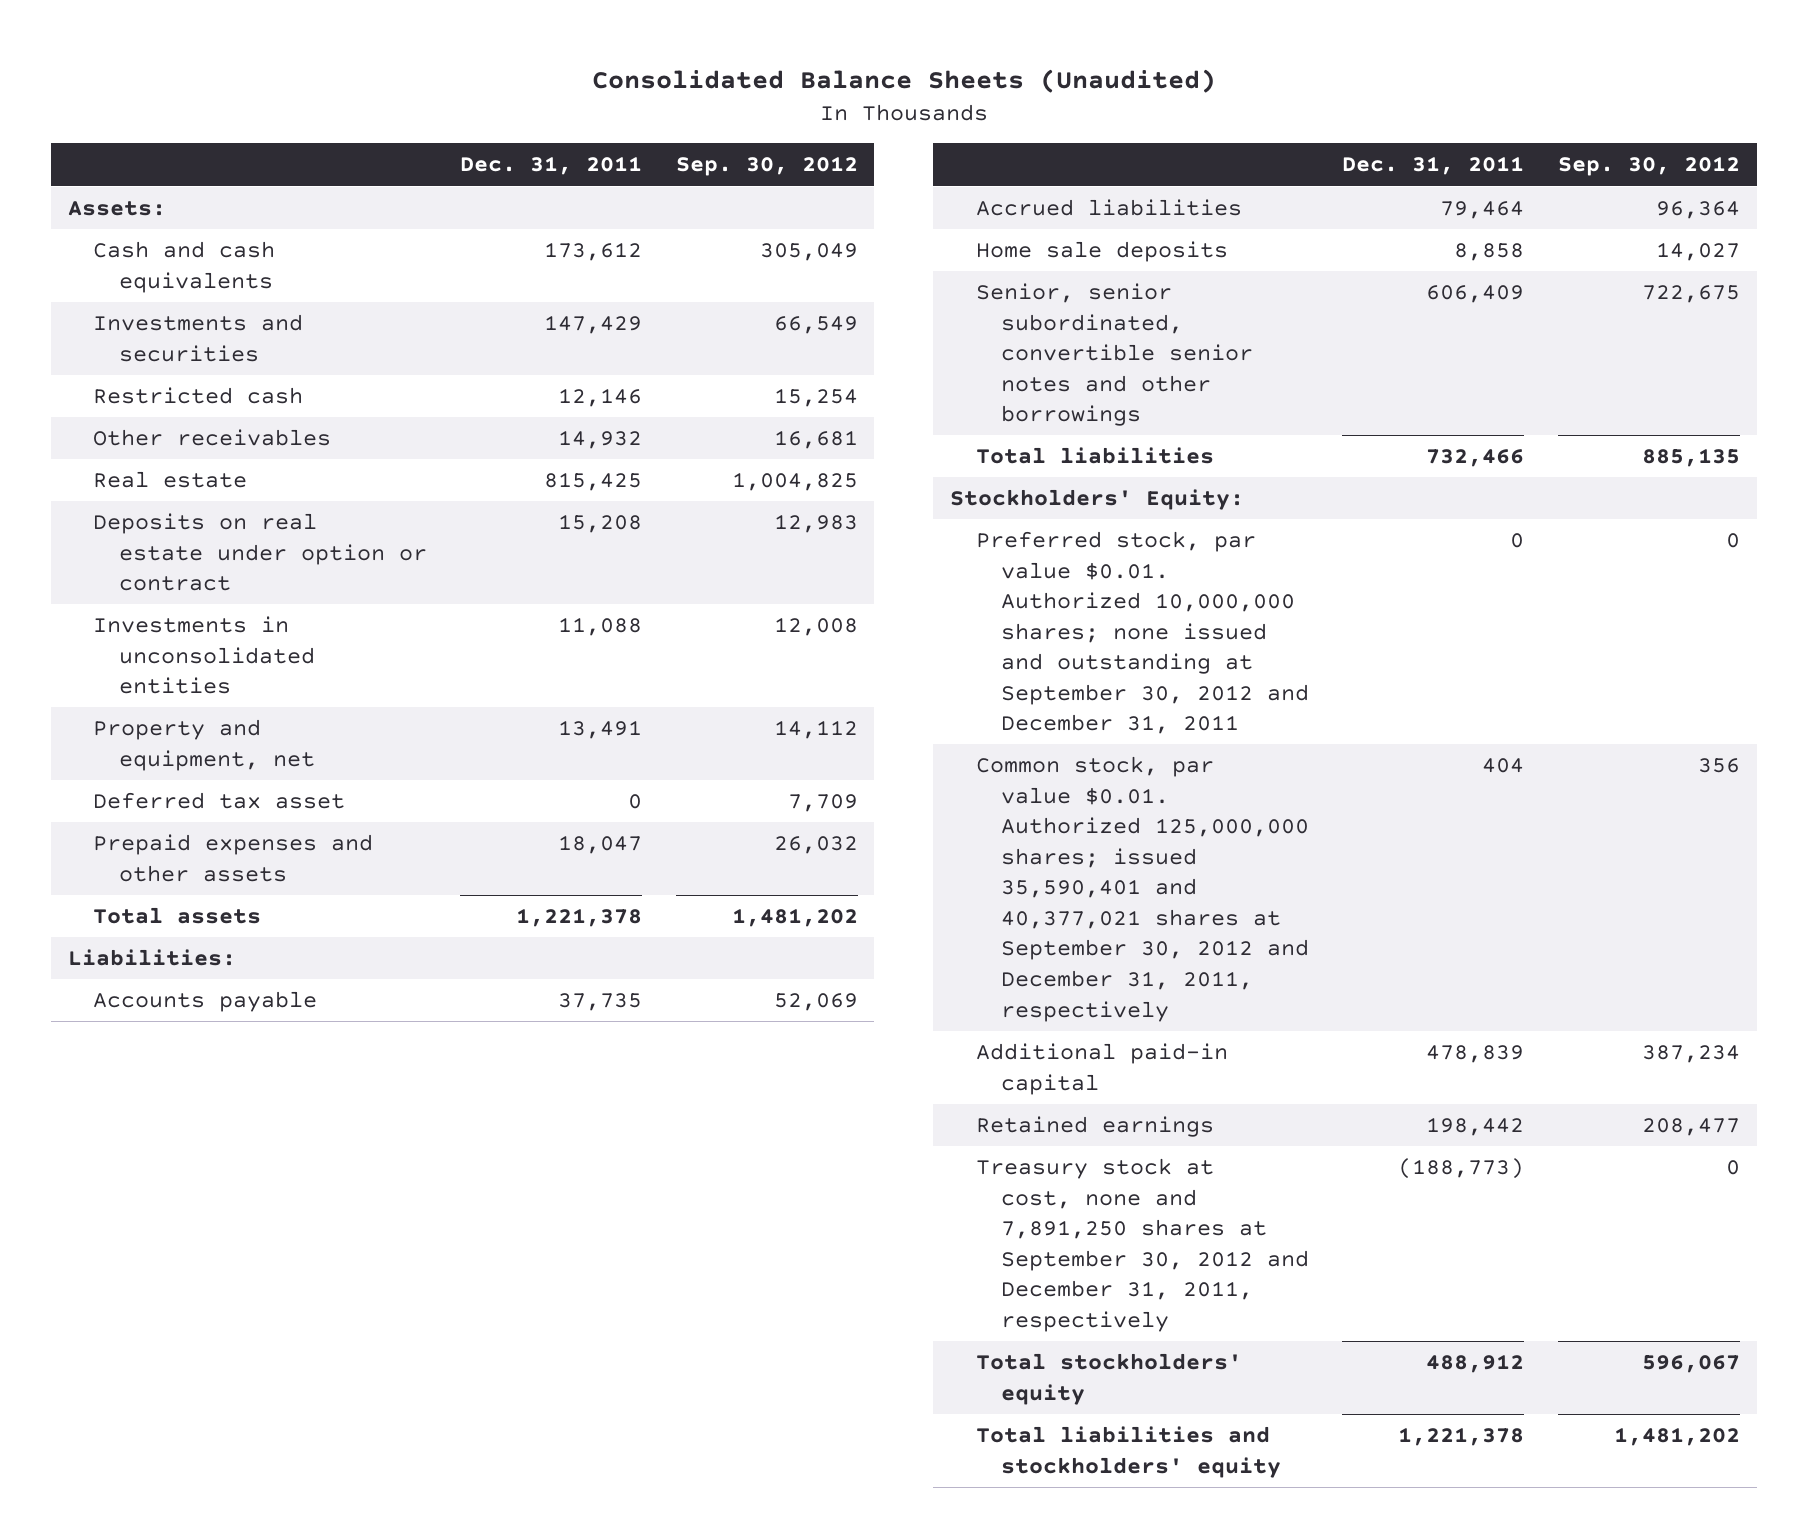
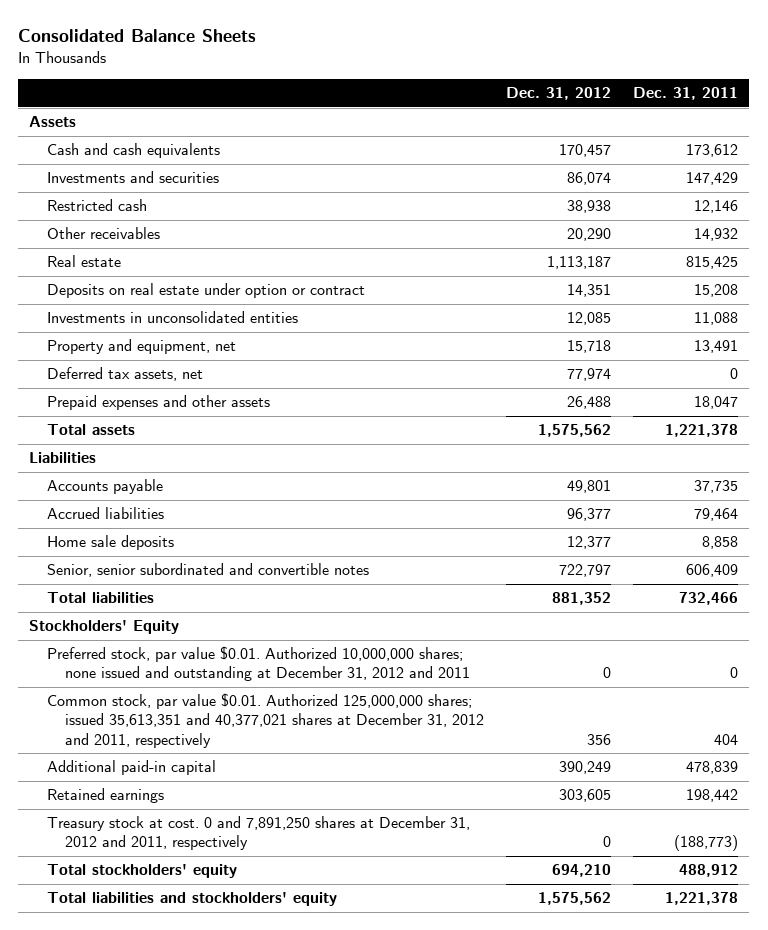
[591,68,1216,93] Consolidated Balance Sheets (Unaudited) -> [18,29,257,43] Consolidated Balance Sheets
[675,156,858,177] Sep. 30, 2012 -> none
none -> [505,87,611,101] Dec. 31, 2012
[67,201,166,217] Assets: -> [29,116,77,128] Assets
[93,792,346,810] Deferred tax asset -> [47,367,204,382] Deferred tax assets, net
[67,949,236,967] Liabilities: -> [29,452,97,464] Liabilities
[975,283,1253,427] Senior, senior subordinated, convertible senior notes and other borrowings -> [47,563,370,578] Senior, senior subordinated and convertible notes
[950,489,1245,511] Stockholders' Equity: -> [29,620,180,635] Stockholders' Equity
[975,531,1309,735] Preferred stock, par value $0.01. Authorized 10,000,000 shares; none issued and outstanding at September 30, 2012 and December 31, 2011 -> [47,646,470,682] Preferred stock, par value $0.01. Authorized 10,000,000 shares; none issued and outstanding at December 31, 2012 and 2011
[975,756,1309,1022] Common stock, par value $0.01. Authorized 125,000,000 shares; issued 35,590,401 and 40,377,021 shares at September 30, 2012 and December 31, 2011, respectively -> [47,693,484,748] Common stock, par value $0.01. Authorized 125,000,000 shares; issued 35,613,351 and 40,377,021 shares at December 31, 2012 and 2011, respectively
[975,1158,1309,1332] Treasury stock at cost, none and 7,891,250 shares at September 30, 2012 and December 31, 2011, respectively -> [47,816,471,851] Treasury stock at cost. 0 and 7,891,250 shares at December 31, 2012 and 2011, respectively

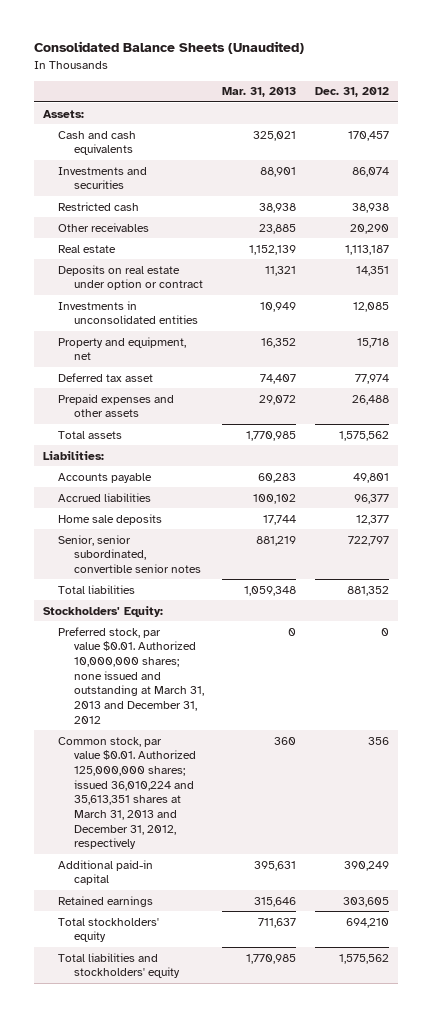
[18,29,257,43] Consolidated Balance Sheets -> [33,41,304,55] Consolidated Balance Sheets (Unaudited)
[633,87,739,101] Dec. 31, 2011 -> none
none -> [222,87,297,98] Mar. 31, 2013
[29,116,77,128] Assets -> [42,109,84,118] Assets:
[47,367,204,382] Deferred tax assets, net -> [58,372,154,382] Deferred tax asset
[29,452,97,464] Liabilities -> [42,450,104,460] Liabilities:
[47,563,370,578] Senior, senior subordinated and convertible notes -> [58,534,201,573] Senior, senior subordinated, convertible senior notes
[29,620,180,635] Stockholders' Equity -> [42,605,163,617] Stockholders' Equity:
[47,646,470,682] Preferred stock, par value $0.01. Authorized 10,000,000 shares; none issued and outstanding at December 31, 2012 and 2011 -> [58,626,204,724] Preferred stock, par value $0.01. Authorized 10,000,000 shares; none issued and outstanding at March 31, 2013 and December 31, 2012
[47,693,484,748] Common stock, par value $0.01. Authorized 125,000,000 shares; issued 35,613,351 and 40,377,021 shares at December 31, 2012 and 2011, respectively -> [58,736,196,850] Common stock, par value $0.01. Authorized 125,000,000 shares; issued 36,010,224 and 35,613,351 shares at March 31, 2013 and December 31, 2012, respectively
[47,816,471,851] Treasury stock at cost. 0 and 7,891,250 shares at December 31, 2012 and 2011, respectively -> none

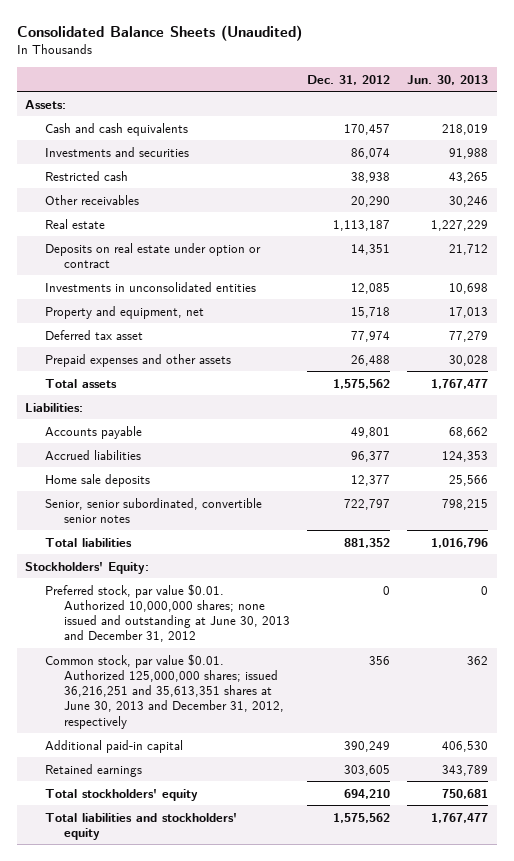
[222,87,297,98] Mar. 31, 2013 -> none
none -> [407,74,489,85] Jun. 30, 2013
[58,626,204,724] Preferred stock, par value $0.01. Authorized 10,000,000 shares; none issued and outstanding at March 31, 2013 and December 31, 2012 -> [44,583,291,643] Preferred stock, par value $0.01. Authorized 10,000,000 shares; none issued and outstanding at June 30, 2013 and December 31, 2012
[58,736,196,850] Common stock, par value $0.01. Authorized 125,000,000 shares; issued 36,010,224 and 35,613,351 shares at March 31, 2013 and December 31, 2012, respectively -> [44,653,285,729] Common stock, par value $0.01. Authorized 125,000,000 shares; issued 36,216,251 and 35,613,351 shares at June 30, 2013 and December 31, 2012, respectively

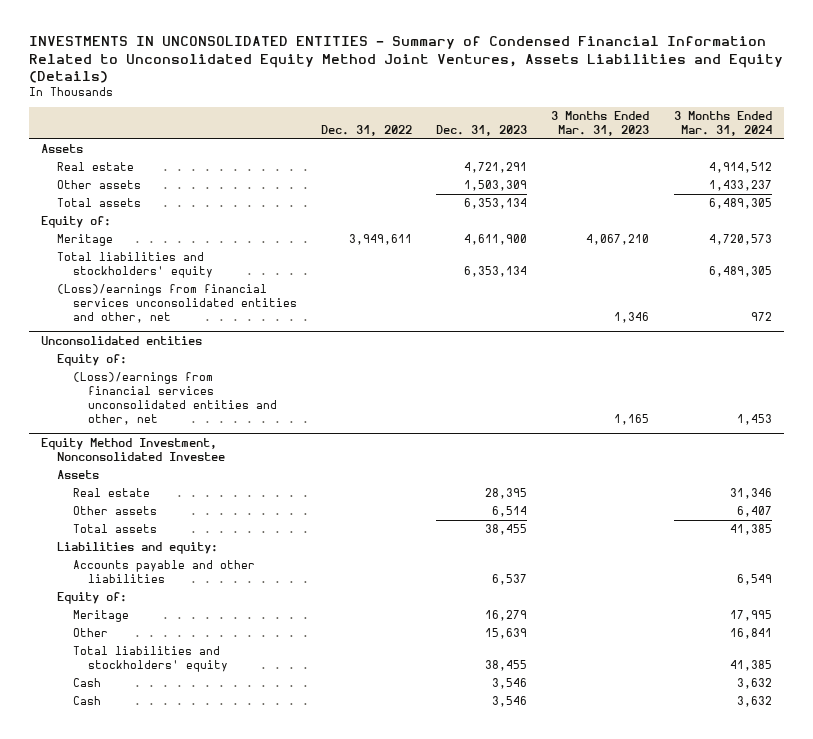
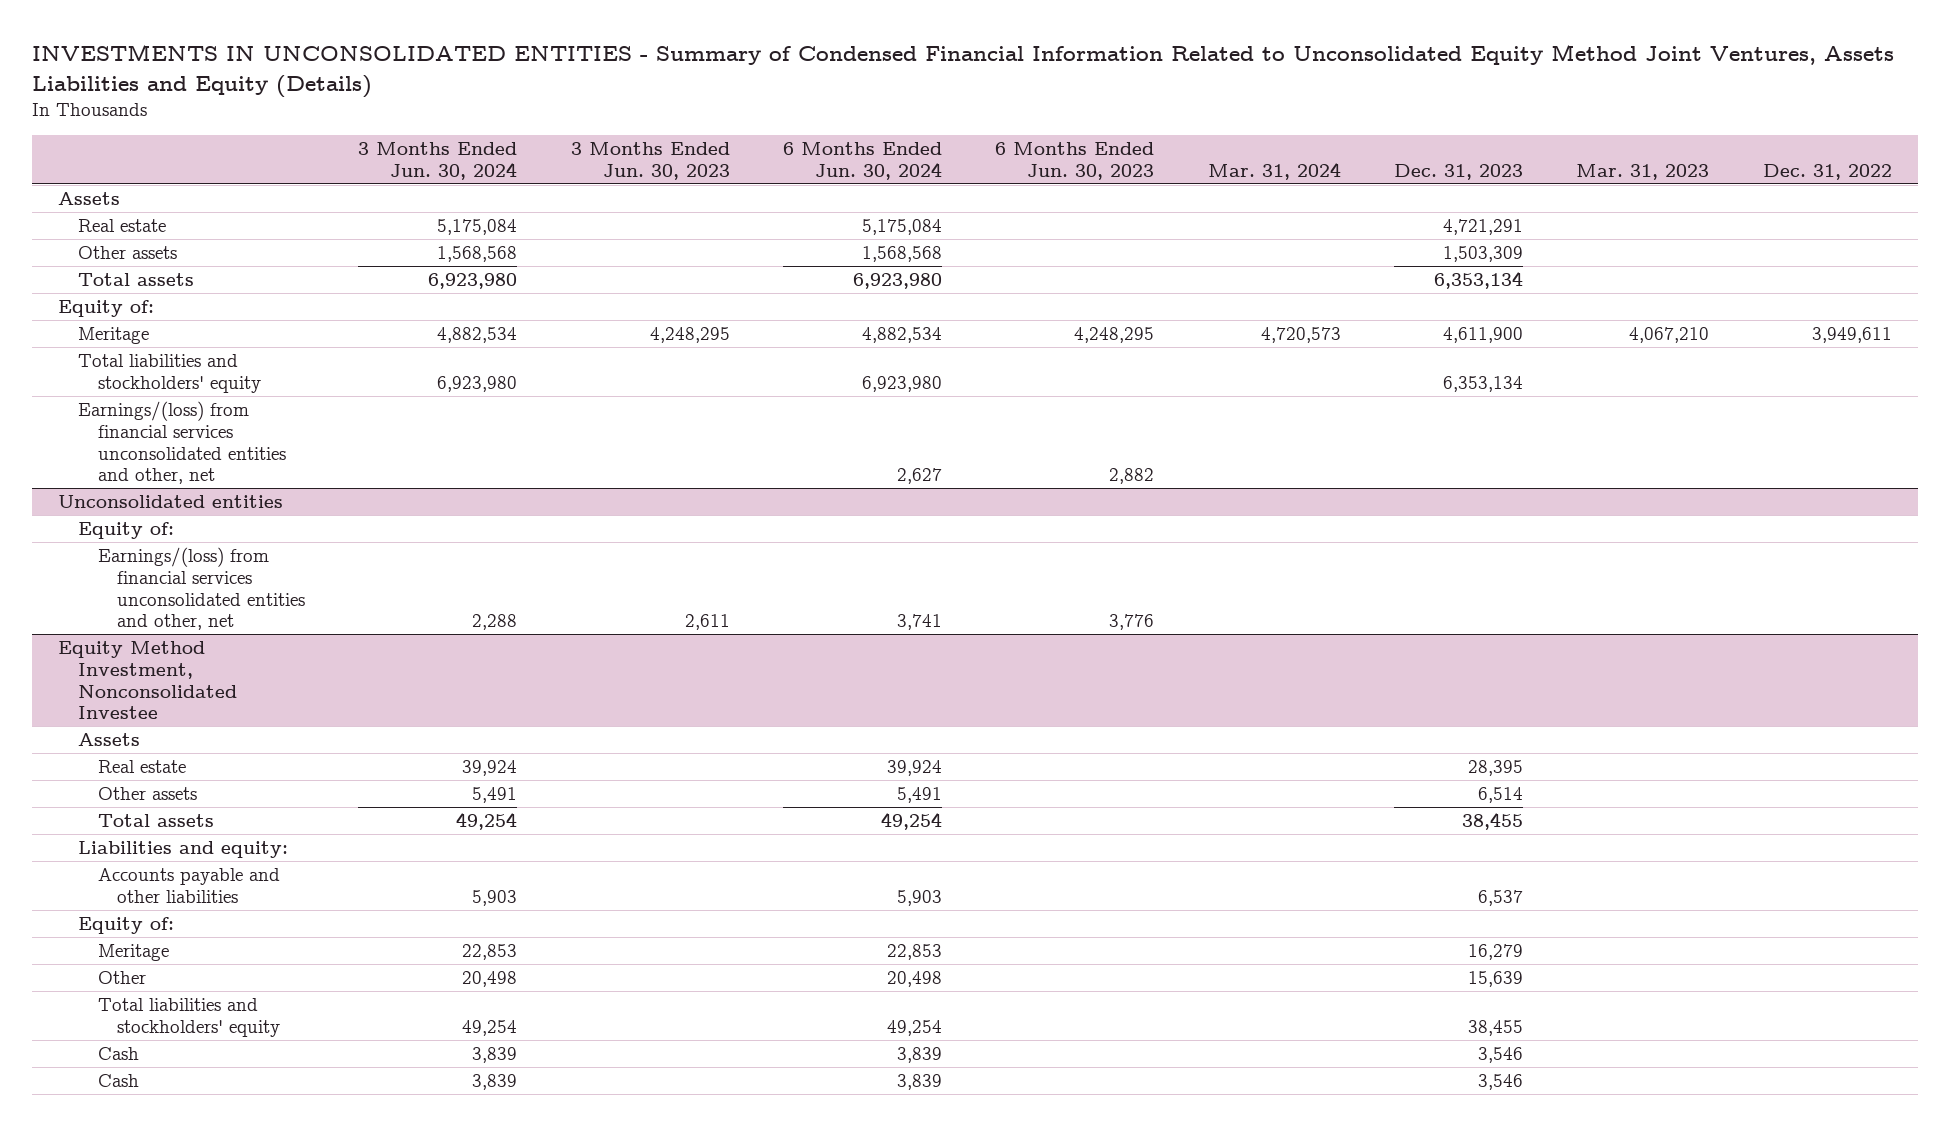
[551,111,650,137] 3 Months Ended Mar. 31, 2023 -> none
[673,111,772,137] 3 Months Ended Mar. 31, 2024 -> none
none -> [358,142,518,181] 3 Months Ended Jun. 30, 2024
none -> [570,142,730,181] 3 Months Ended Jun. 30, 2023
none -> [783,142,943,181] 6 Months Ended Jun. 30, 2024
none -> [995,142,1155,181] 6 Months Ended Jun. 30, 2023
none -> [1207,162,1341,181] Mar. 31, 2024
none -> [1576,164,1710,181] Mar. 31, 2023
[56,284,297,323] (Loss)/earnings from financial services unconsolidated entities and other, net -> [77,400,286,485] Earnings/(loss) from financial services unconsolidated entities and other, net
[72,372,278,425] (Loss)/earnings from financial services unconsolidated entities and other, net -> [97,546,306,631] Earnings/(loss) from financial services unconsolidated entities and other, net

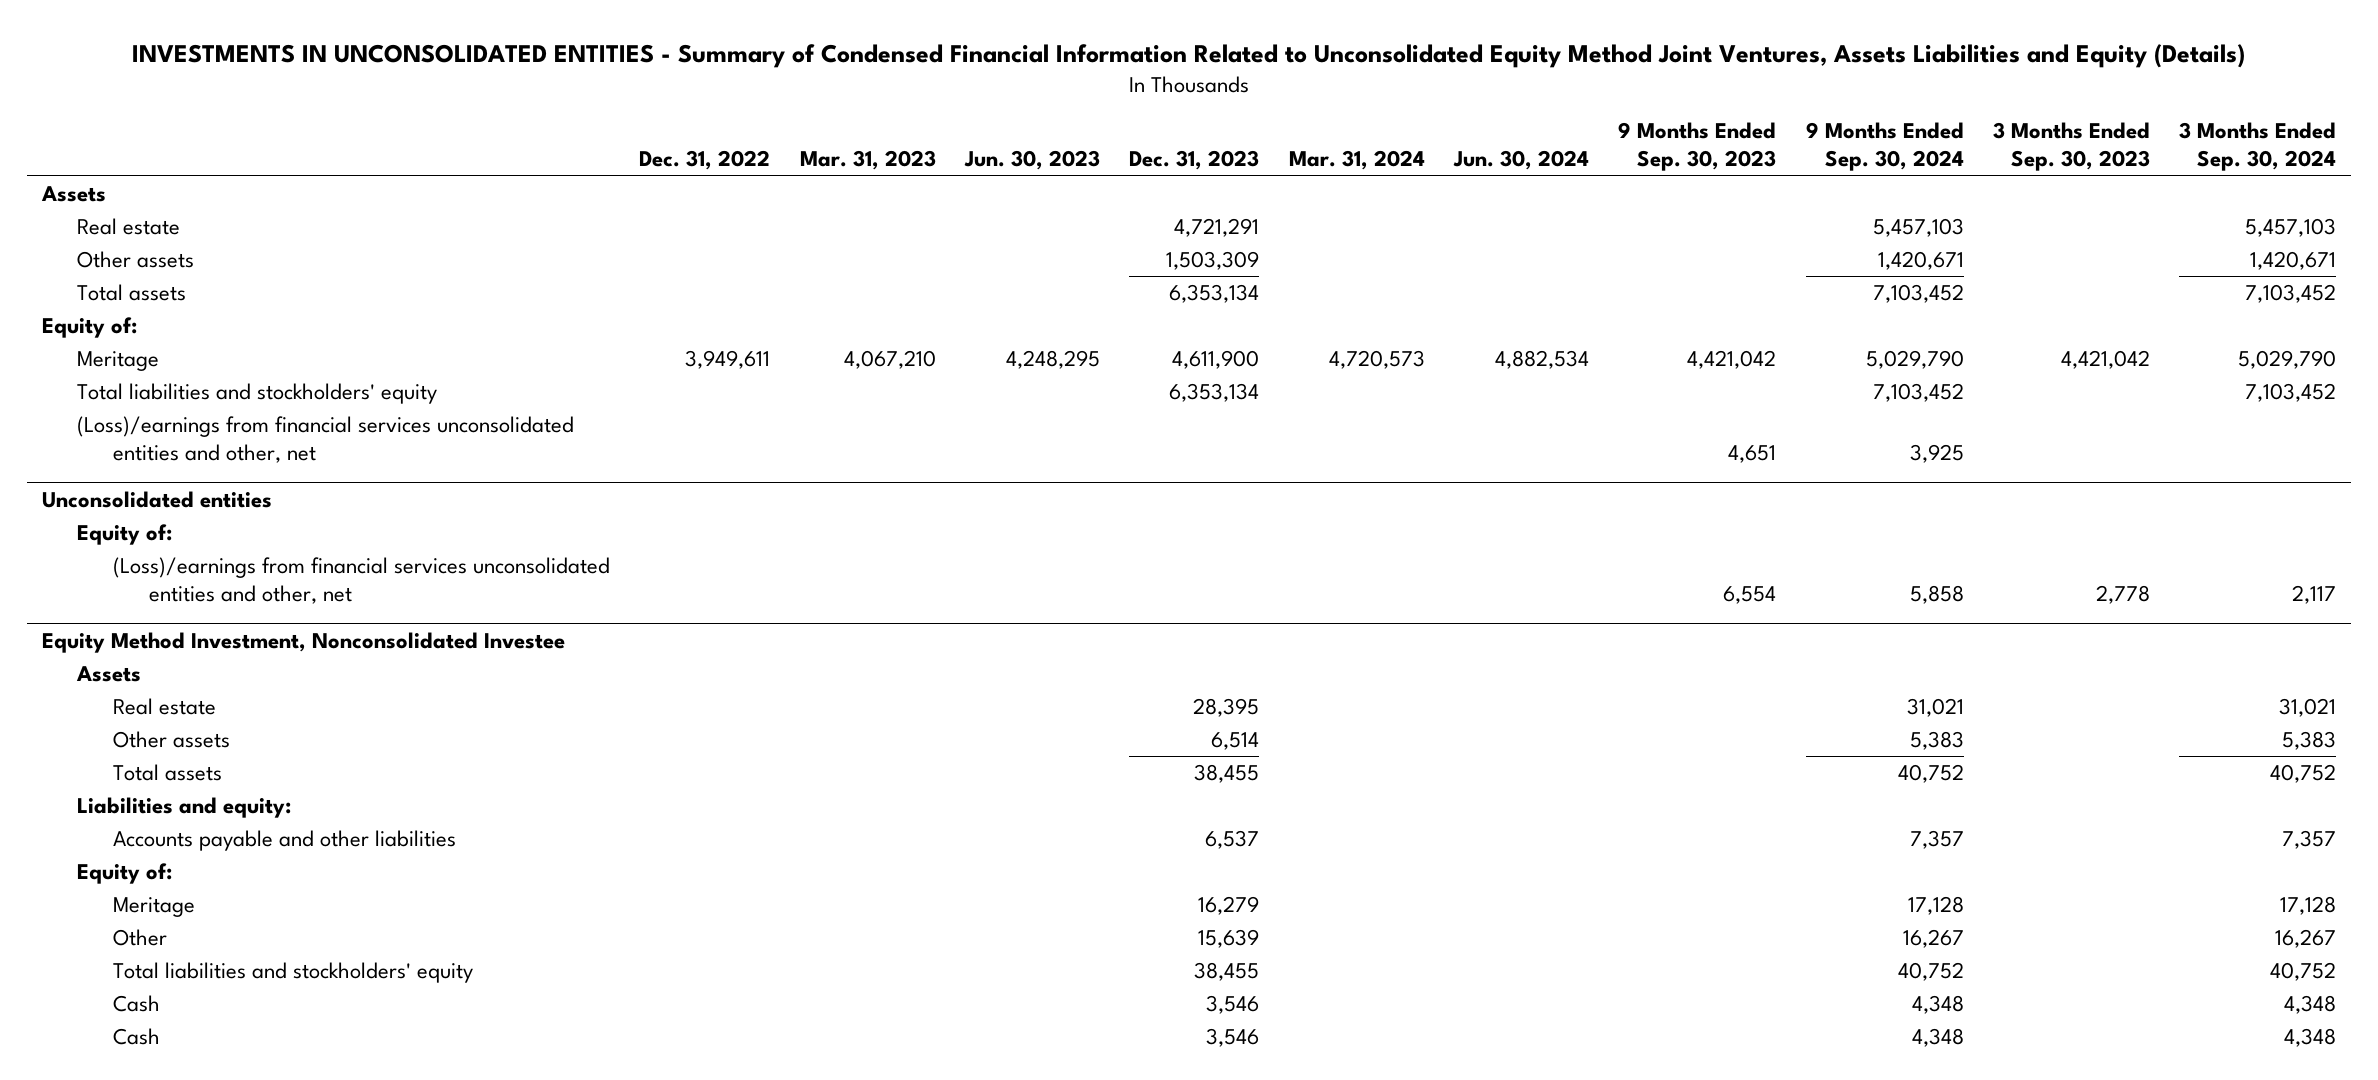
[358,142,518,181] 3 Months Ended Jun. 30, 2024 -> none
[570,142,730,181] 3 Months Ended Jun. 30, 2023 -> none
[783,142,943,181] 6 Months Ended Jun. 30, 2024 -> none
[995,142,1155,181] 6 Months Ended Jun. 30, 2023 -> none
none -> [963,150,1100,171] Jun. 30, 2023
none -> [1452,150,1589,171] Jun. 30, 2024
none -> [1618,122,1777,172] 9 Months Ended Sep. 30, 2023
none -> [1805,122,1964,172] 9 Months Ended Sep. 30, 2024
none -> [1992,122,2150,172] 3 Months Ended Sep. 30, 2023
none -> [2179,122,2337,172] 3 Months Ended Sep. 30, 2024
[77,400,286,485] Earnings/(loss) from financial services unconsolidated entities and other, net -> [77,416,575,463] (Loss)/earnings from financial services unconsolidated entities and other, net
[97,546,306,631] Earnings/(loss) from financial services unconsolidated entities and other, net -> [112,557,610,604] (Loss)/earnings from financial services unconsolidated entities and other, net

